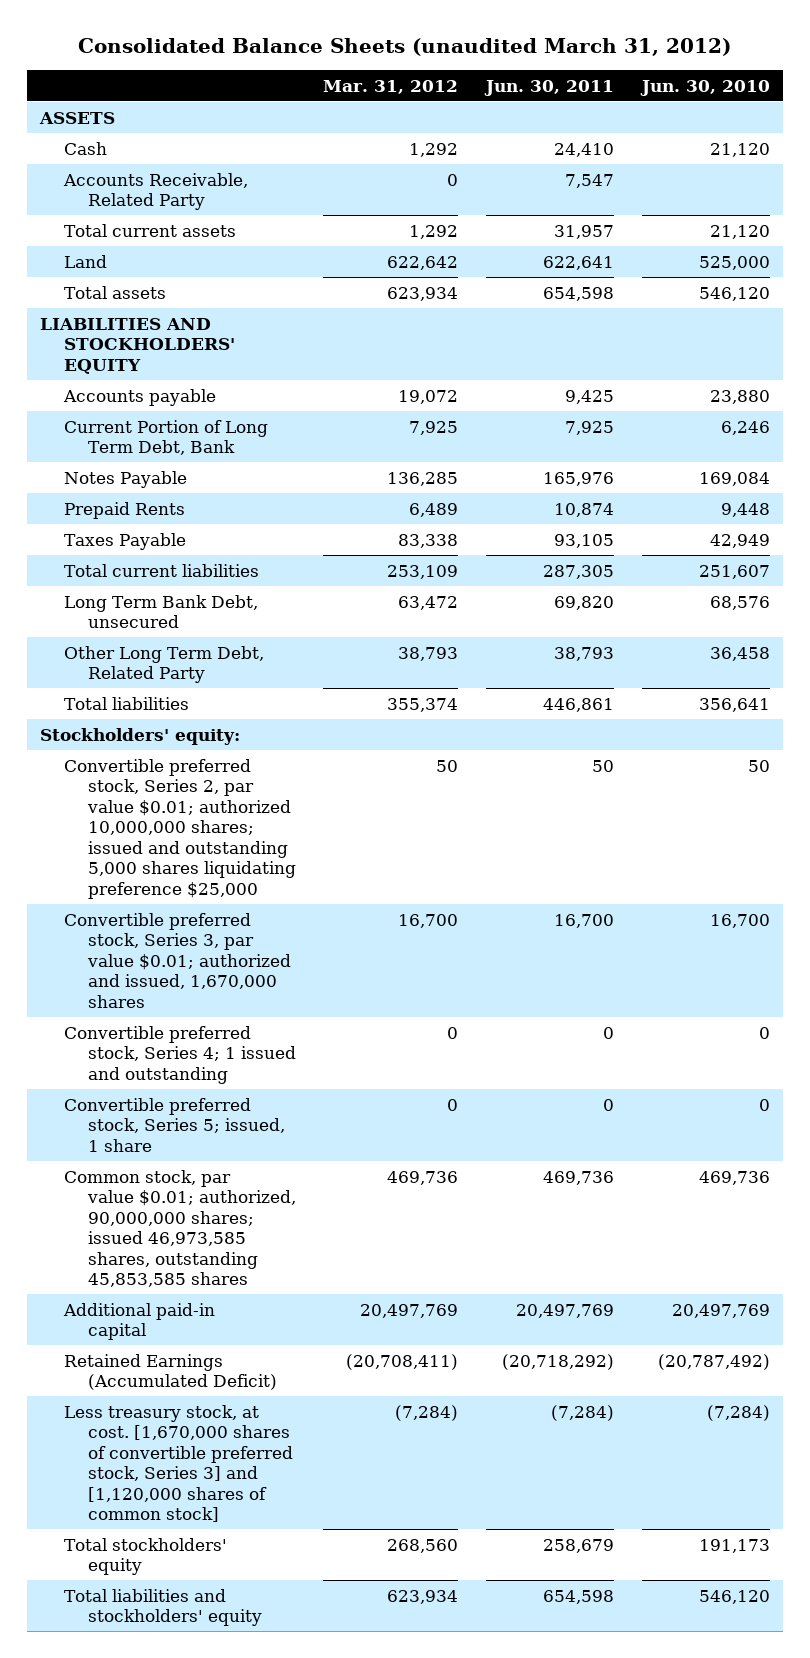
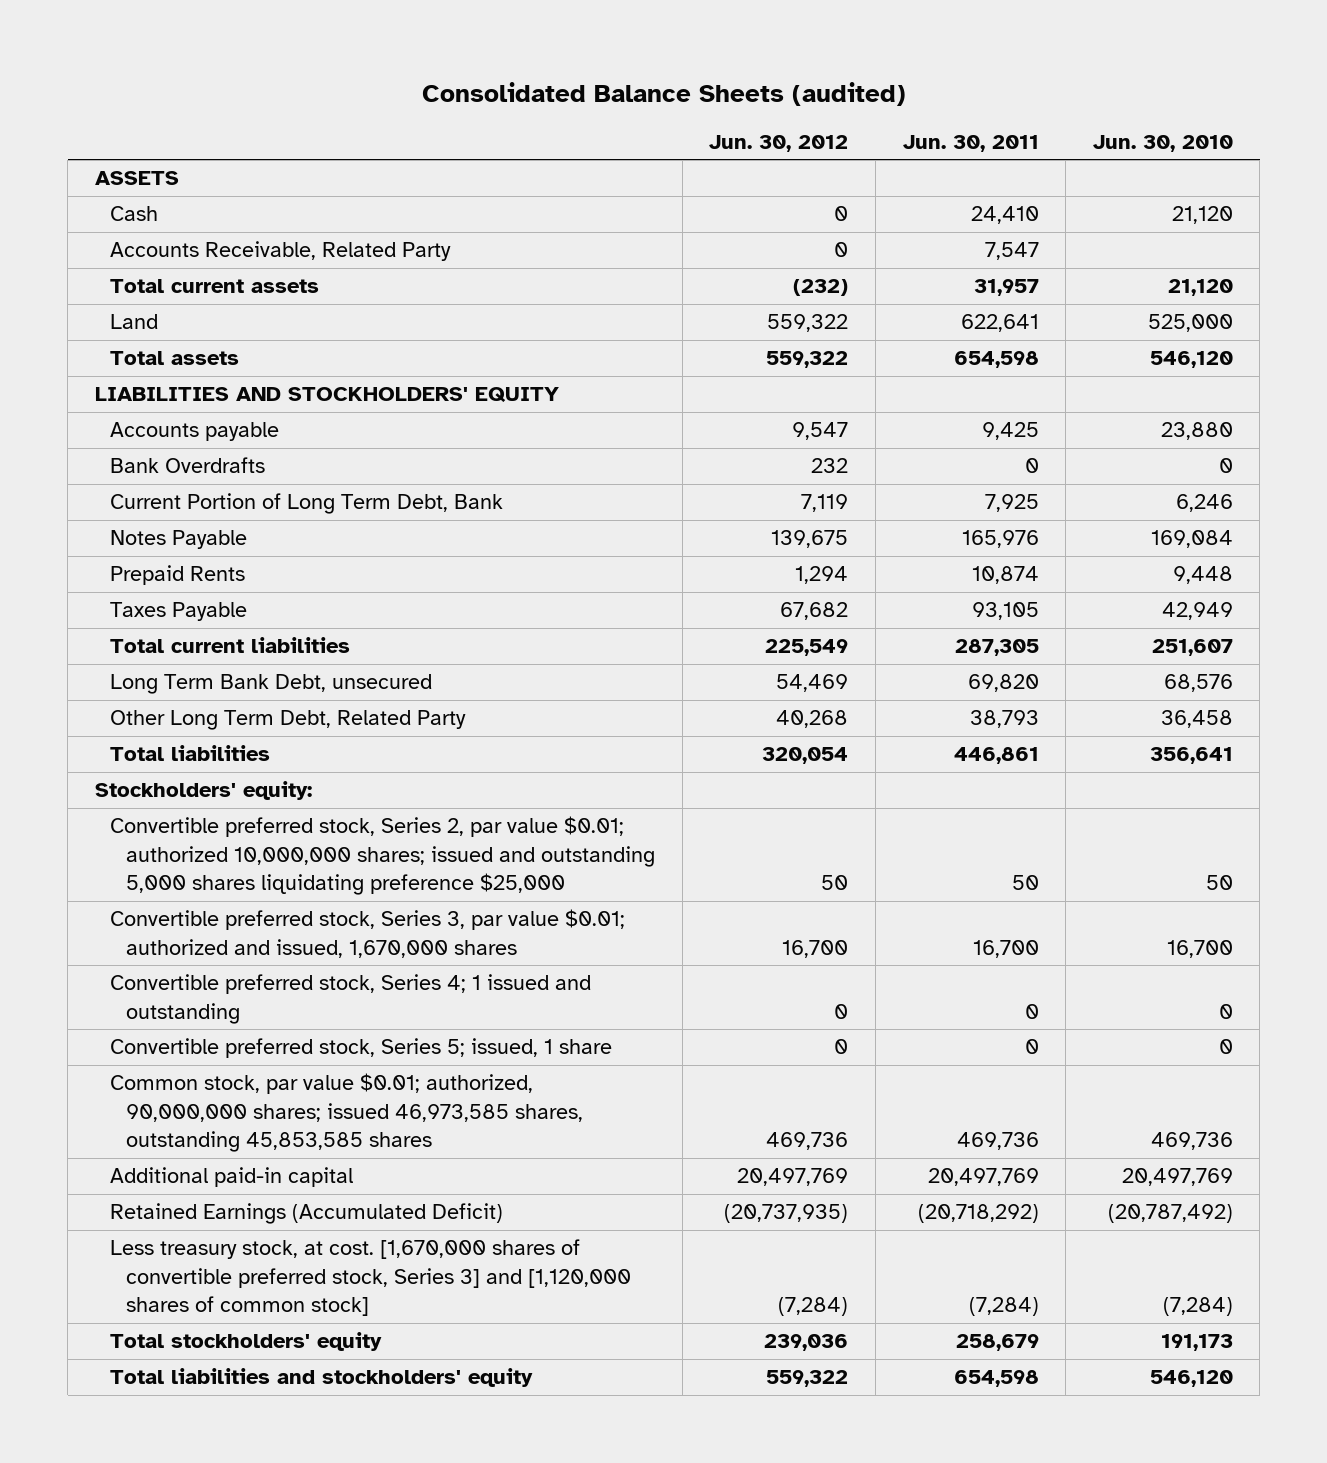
[77,38,731,57] Consolidated Balance Sheets (unaudited March 31, 2012) -> [421,81,906,106] Consolidated Balance Sheets (audited)
[323,79,459,94] Mar. 31, 2012 -> none
none -> [709,134,849,152] Jun. 30, 2012
none -> [110,457,266,474] Bank Overdrafts

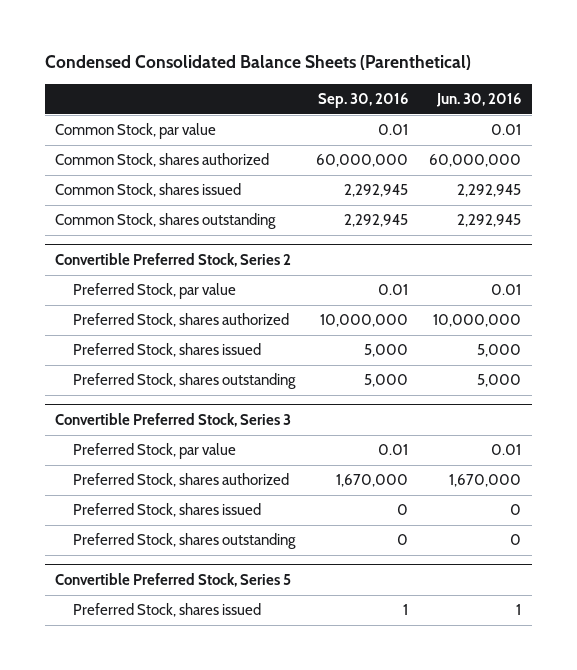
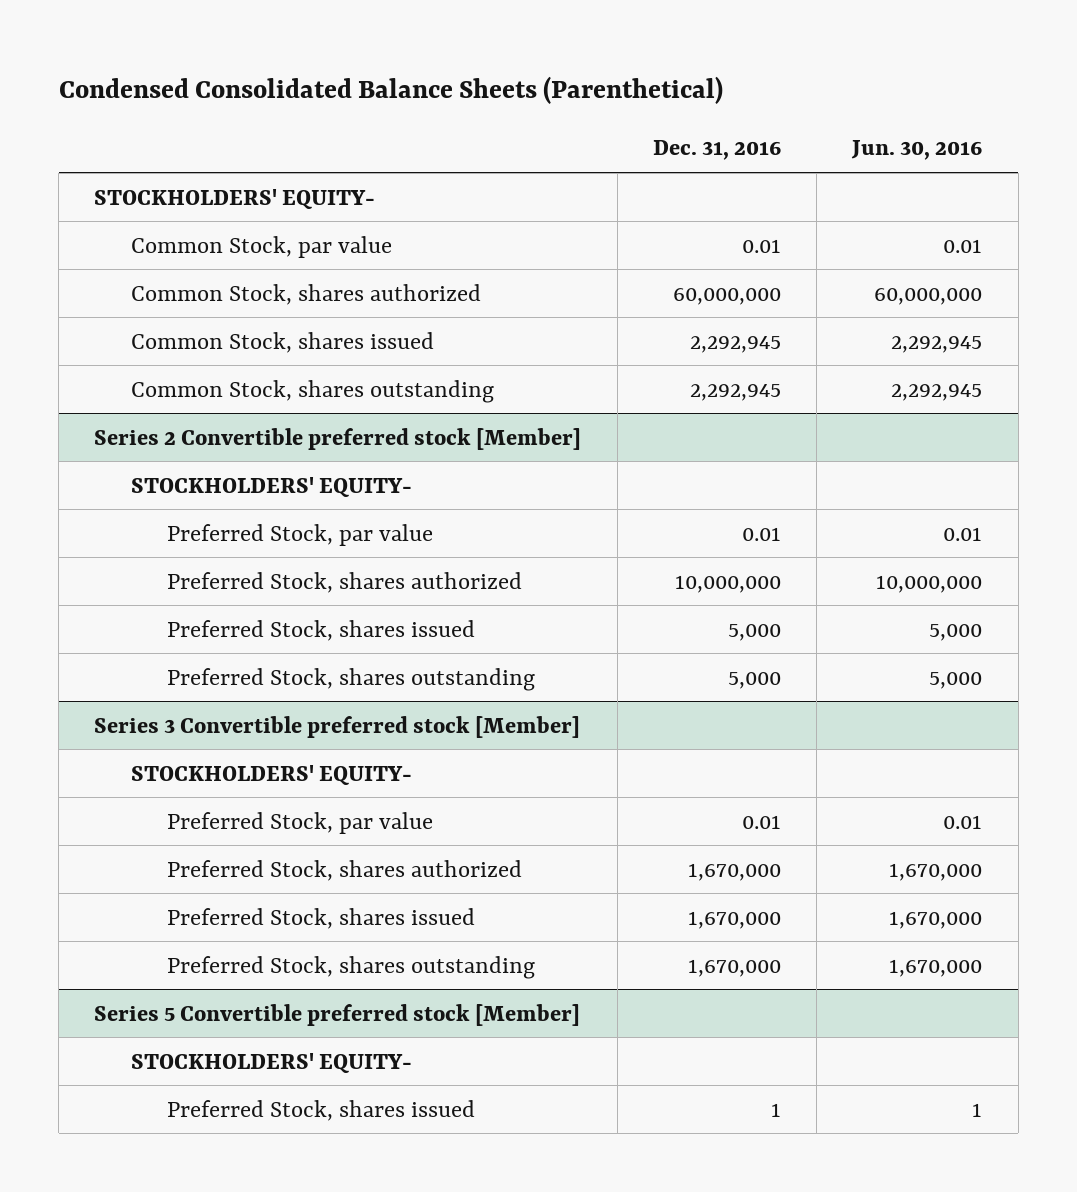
[318,92,409,108] Sep. 30, 2016 -> none
none -> [652,140,781,161] Dec. 31, 2016
none -> [94,188,376,209] STOCKHOLDERS' EQUITY-
[55,252,292,267] Convertible Preferred Stock, Series 2 -> [94,427,582,450] Series 2 Convertible preferred stock [Member]
none -> [130,476,412,497] STOCKHOLDERS' EQUITY-
[55,412,292,427] Convertible Preferred Stock, Series 3 -> [94,715,581,738] Series 3 Convertible preferred stock [Member]
none -> [130,764,412,785] STOCKHOLDERS' EQUITY-
[510,504,522,516] 0 -> [889,910,983,929] 1,670,000
[510,534,522,546] 0 -> [889,958,983,977] 1,670,000
[55,572,292,587] Convertible Preferred Stock, Series 5 -> [94,1003,581,1026] Series 5 Convertible preferred stock [Member]
none -> [130,1052,412,1073] STOCKHOLDERS' EQUITY-

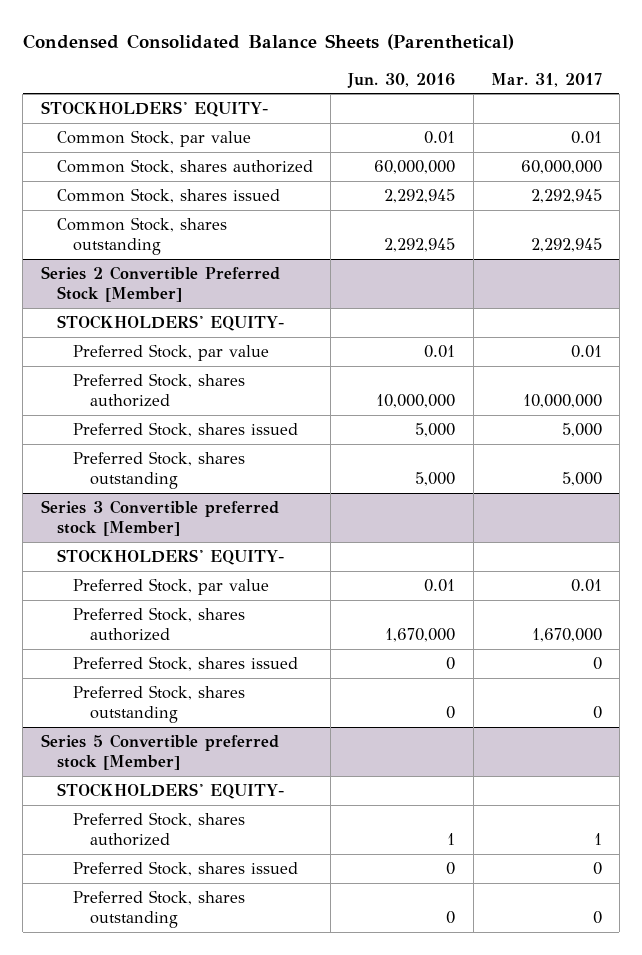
[652,140,781,161] Dec. 31, 2016 -> none
none -> [490,72,602,87] Mar. 31, 2017
[94,427,582,450] Series 2 Convertible preferred stock [Member] -> [40,266,280,303] Series 2 Convertible Preferred Stock [Member]
[889,910,983,929] 1,670,000 -> [446,657,456,671] 0
[889,958,983,977] 1,670,000 -> [446,706,456,720] 0
none -> [73,812,246,847] Preferred Stock, shares authorized
[972,1102,983,1117] 1 -> [446,862,456,876] 0
none -> [73,890,246,929] Preferred Stock, shares outstanding

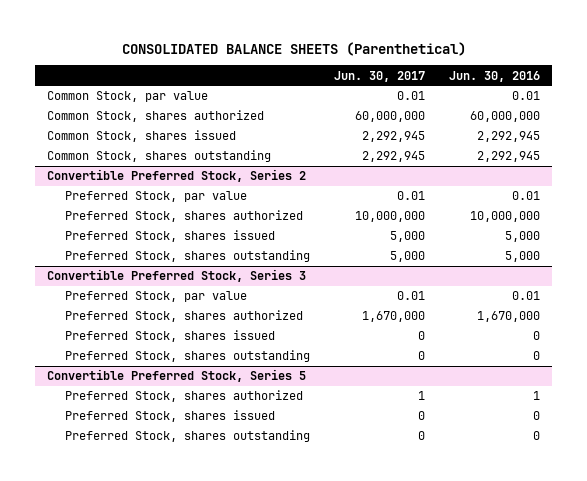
[22,34,514,51] Condensed Consolidated Balance Sheets (Parenthetical) -> [121,41,466,56] CONSOLIDATED BALANCE SHEETS (Parenthetical)
[490,72,602,87] Mar. 31, 2017 -> none
none -> [334,70,426,82] Jun. 30, 2017
[40,101,268,118] STOCKHOLDERS' EQUITY- -> none
[56,315,284,332] STOCKHOLDERS' EQUITY- -> none
[40,266,280,303] Series 2 Convertible Preferred Stock [Member] -> [47,169,307,183] Convertible Preferred Stock, Series 2
[56,549,284,566] STOCKHOLDERS' EQUITY- -> none
[40,500,279,537] Series 3 Convertible preferred stock [Member] -> [47,269,307,283] Convertible Preferred Stock, Series 3
[56,783,284,800] STOCKHOLDERS' EQUITY- -> none
[40,734,279,771] Series 5 Convertible preferred stock [Member] -> [47,369,307,383] Convertible Preferred Stock, Series 5

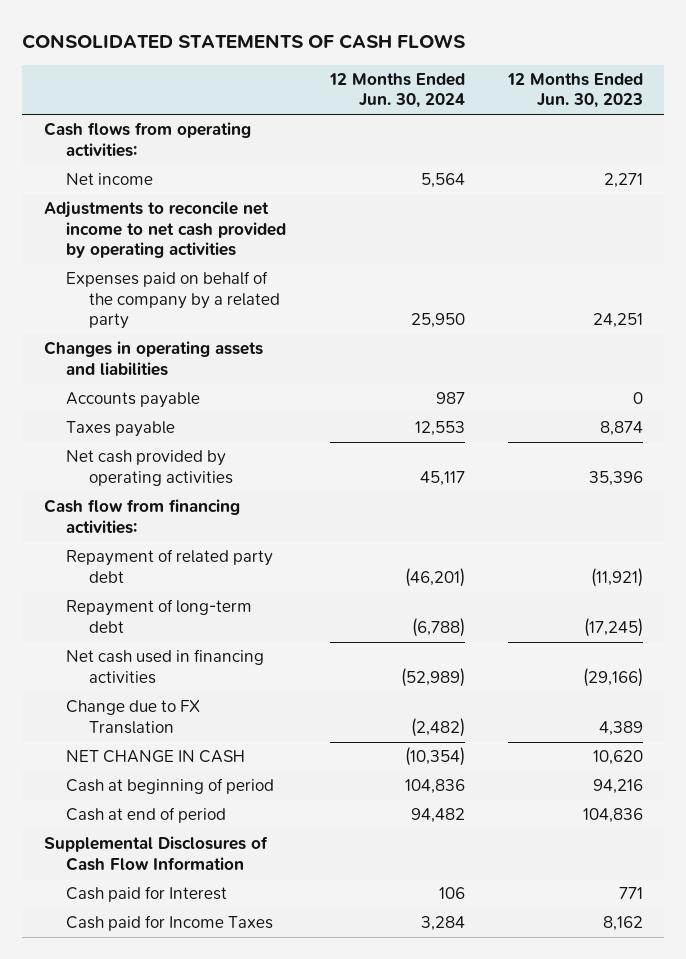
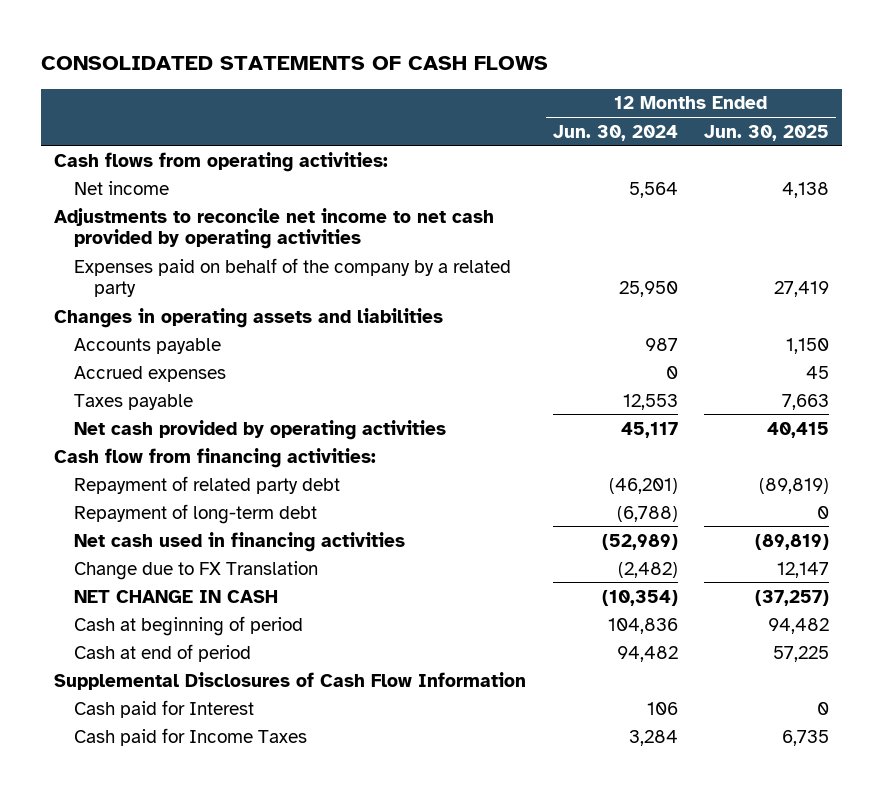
[506,73,643,109] 12 Months Ended Jun. 30, 2023 -> none
none -> [703,124,829,141] Jun. 30, 2025
none -> [74,365,227,382] Accrued expenses

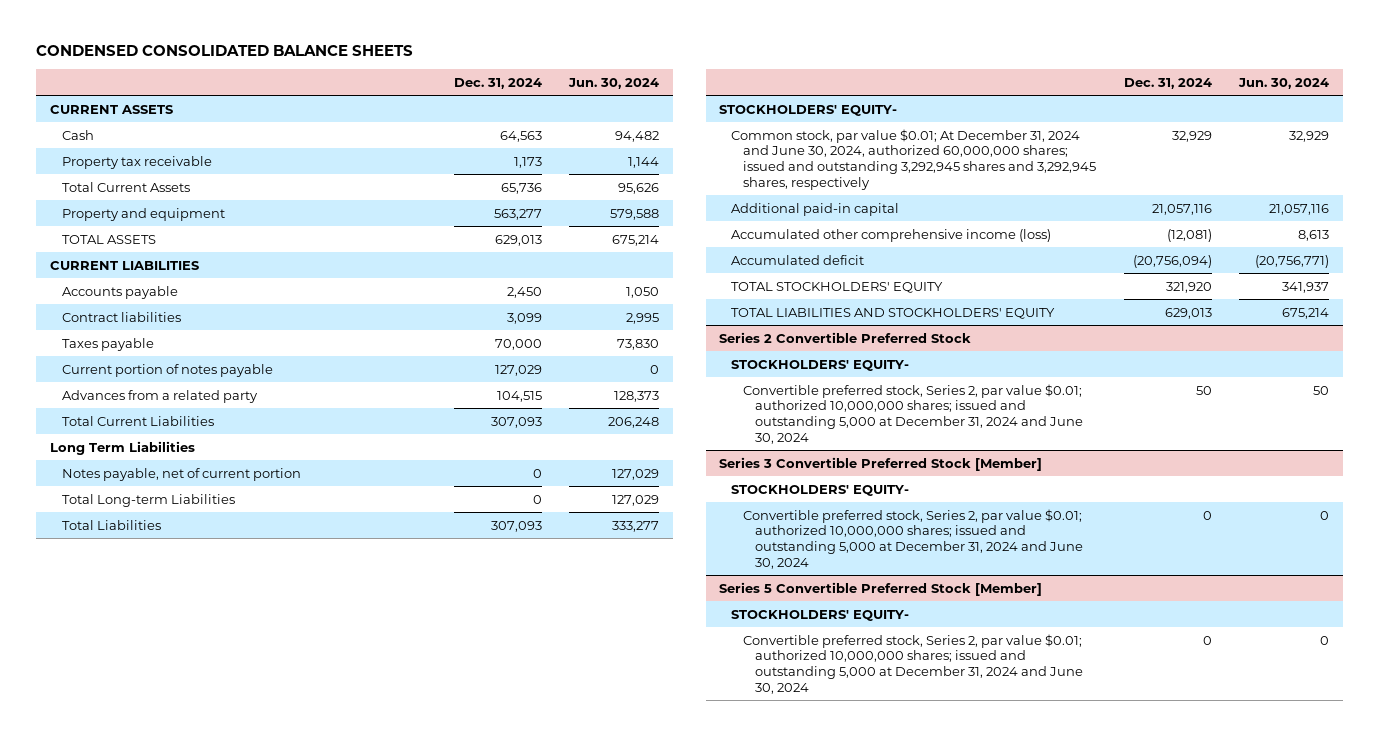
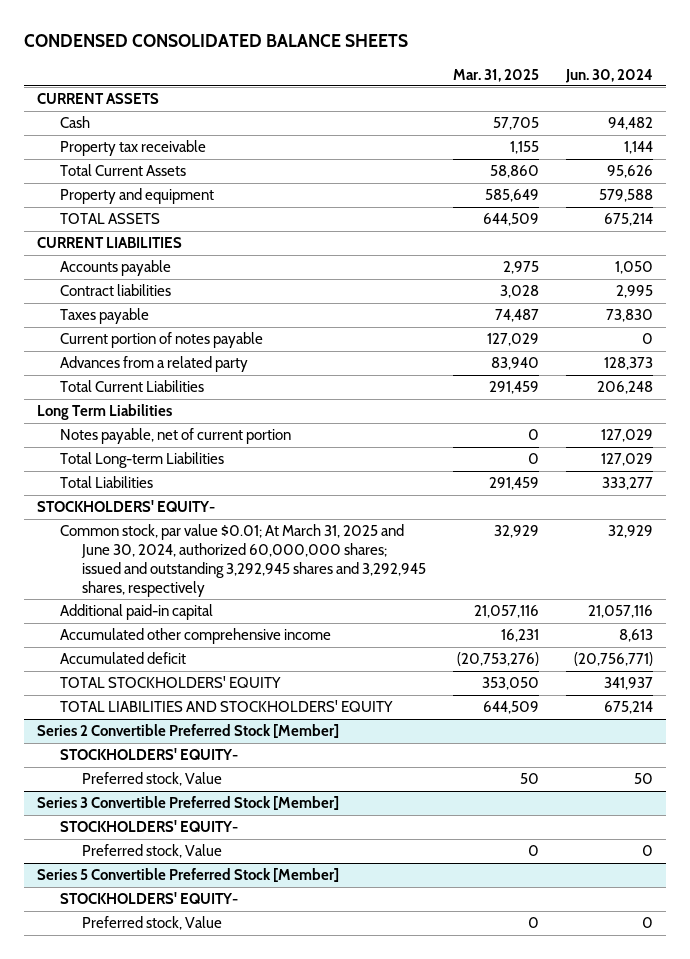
[454,77,543,89] Dec. 31, 2024 -> none
none -> [453,68,540,82] Mar. 31, 2025
[731,128,1097,190] Common stock, par value $0.01; At December 31, 2024 and June 30, 2024, authorized 60,000,000 shares; issued and outstanding 3,292,945 shares and 3,292,945 shares, respectively -> [59,524,427,597] Common stock, par value $0.01; At March 31, 2025 and June 30, 2024, authorized 60,000,000 shares; issued and outstanding 3,292,945 shares and 3,292,945 shares, respectively
[731,228,1052,242] Accumulated other comprehensive income (loss) -> [59,628,331,645] Accumulated other comprehensive income
[719,331,972,343] Series 2 Convertible Preferred Stock -> [37,724,340,739] Series 2 Convertible Preferred Stock [Member]
[743,383,1084,444] Convertible preferred stock, Series 2, par value $0.01; authorized 10,000,000 shares; issued and outstanding 5,000 at December 31, 2024 and June 30, 2024 -> [82,772,223,787] Preferred stock, Value
[743,508,1084,569] Convertible preferred stock, Series 2, par value $0.01; authorized 10,000,000 shares; issued and outstanding 5,000 at December 31, 2024 and June 30, 2024 -> [82,844,223,859] Preferred stock, Value
[743,633,1084,694] Convertible preferred stock, Series 2, par value $0.01; authorized 10,000,000 shares; issued and outstanding 5,000 at December 31, 2024 and June 30, 2024 -> [82,916,223,931] Preferred stock, Value

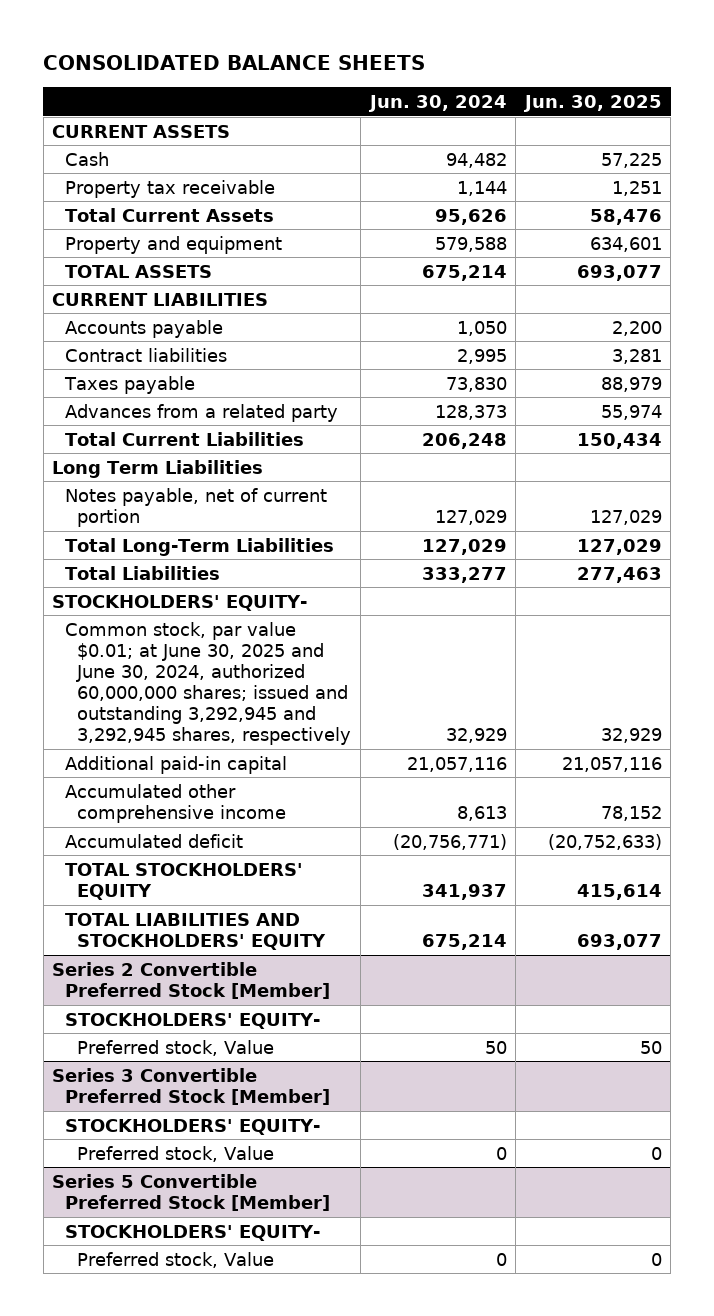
[23,34,408,48] CONDENSED CONSOLIDATED BALANCE SHEETS -> [43,55,426,71] CONSOLIDATED BALANCE SHEETS
[453,68,540,82] Mar. 31, 2025 -> none
none -> [522,94,662,112] Jun. 30, 2025
[59,332,263,349] Current portion of notes payable -> none
[59,452,224,469] Total Long-term Liabilities -> [64,537,334,556] Total Long-Term Liabilities
[59,524,427,597] Common stock, par value $0.01; At March 31, 2025 and June 30, 2024, authorized 60,000,000 shares; issued and outstanding 3,292,945 shares and 3,292,945 shares, respectively -> [64,621,352,746] Common stock, par value $0.01; at June 30, 2025 and June 30, 2024, authorized 60,000,000 shares; issued and outstanding 3,292,945 and 3,292,945 shares, respectively

